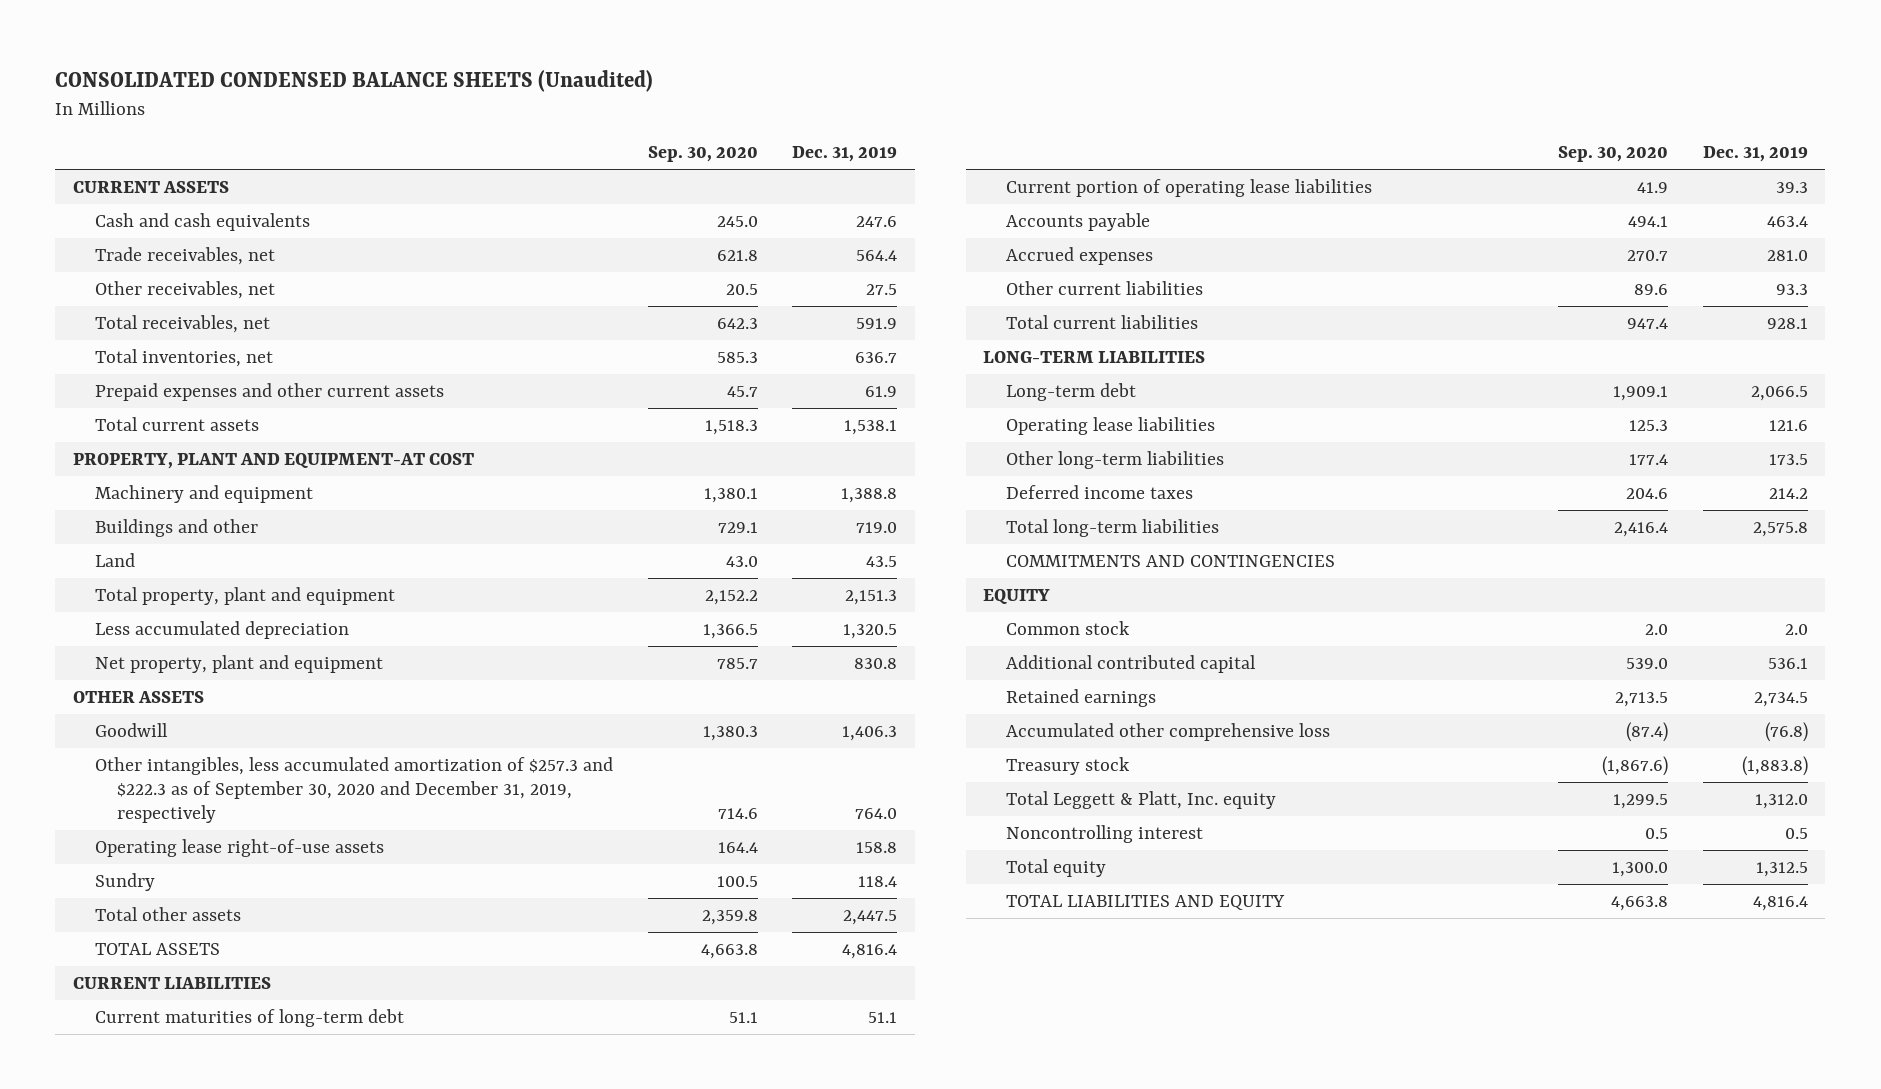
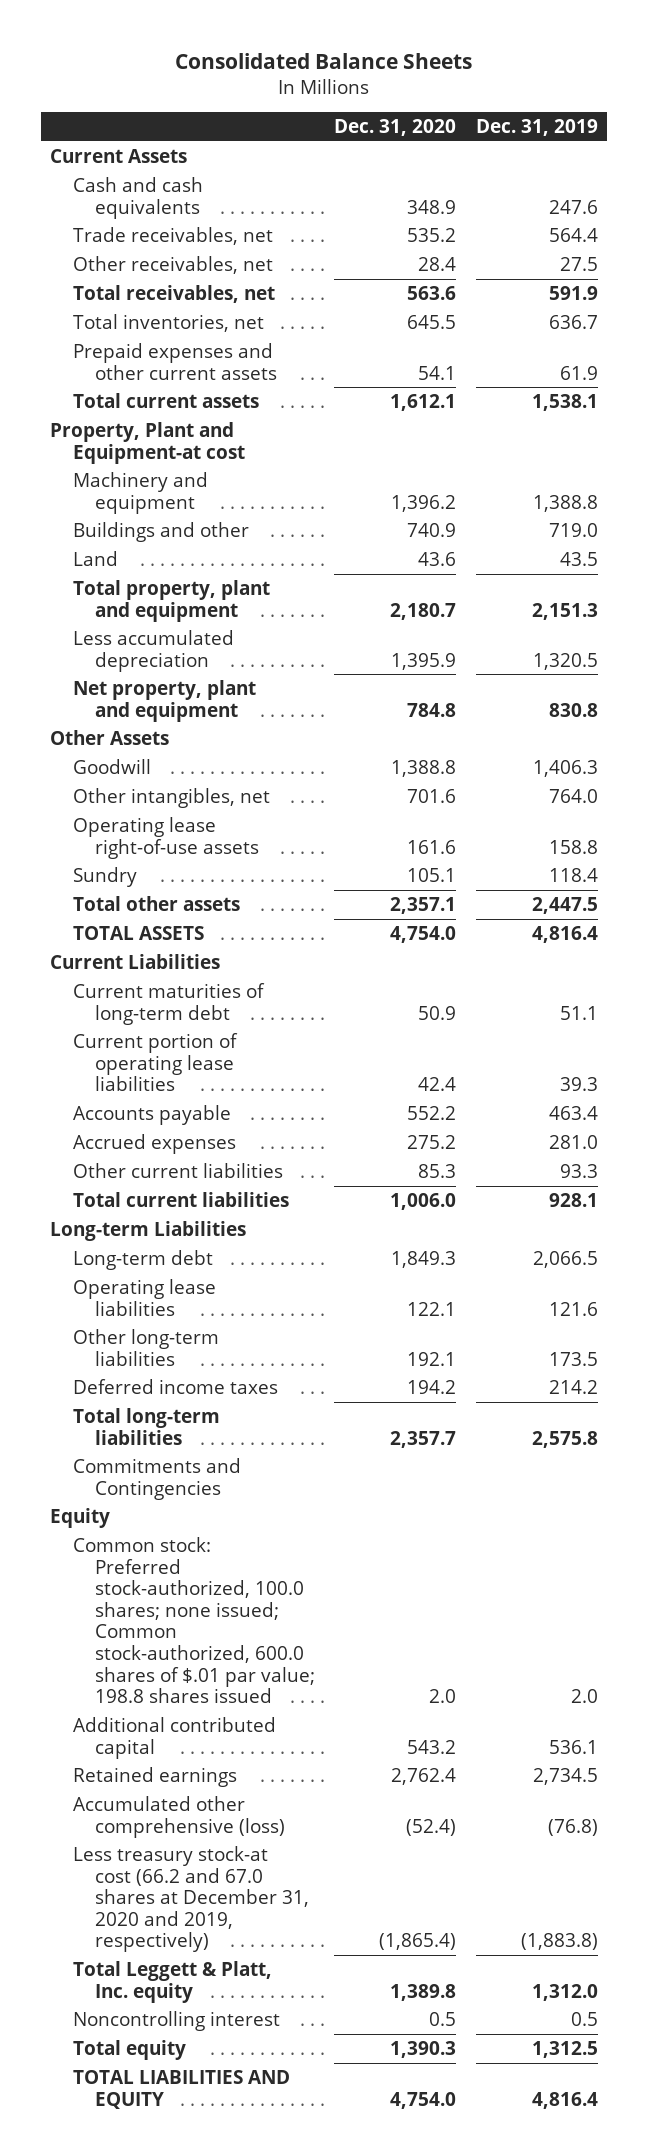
[55,70,654,93] CONSOLIDATED CONDENSED BALANCE SHEETS (Unaudited) -> [175,53,473,70] Consolidated Balance Sheets
[647,145,758,162] Sep. 30, 2020 -> none
none -> [334,119,457,137] Dec. 31, 2020
[72,180,229,193] CURRENT ASSETS -> [50,148,188,163] Current Assets
[72,452,474,469] PROPERTY, PLANT AND EQUIPMENT-AT COST -> [50,421,245,464] Property, Plant and Equipment-at cost
[72,690,204,703] OTHER ASSETS -> [50,729,170,745] Other Assets
[95,756,614,823] Other intangibles, less accumulated amortization of $257.3 and $222.3 as of September 30, 2020 and December 31, 2019, respectively -> [72,787,270,808] Other intangibles, net
[72,976,271,989] CURRENT LIABILITIES -> [50,953,221,969] Current Liabilities
[983,350,1206,363] LONG-TERM LIABILITIES -> [50,1220,247,1241] Long-term Liabilities
[1005,554,1335,567] COMMITMENTS AND CONTINGENCIES -> [72,1457,241,1500] Commitments and Contingencies
[983,588,1051,604] EQUITY -> [50,1507,111,1528] Equity
[1005,620,1130,635] Common stock -> [72,1536,316,1704] Common stock: Preferred stock-authorized, 100.0 shares; none issued; Common stock-authorized, 600.0 shares of $.01 par value; 198.8 shares issued
[1005,722,1330,741] Accumulated other comprehensive loss -> [72,1795,286,1838] Accumulated other comprehensive (loss)
[1005,756,1130,775] Treasury stock -> [72,1845,310,1953] Less treasury stock-at cost (66.2 and 67.0 shares at December 31, 2020 and 2019, respectively)

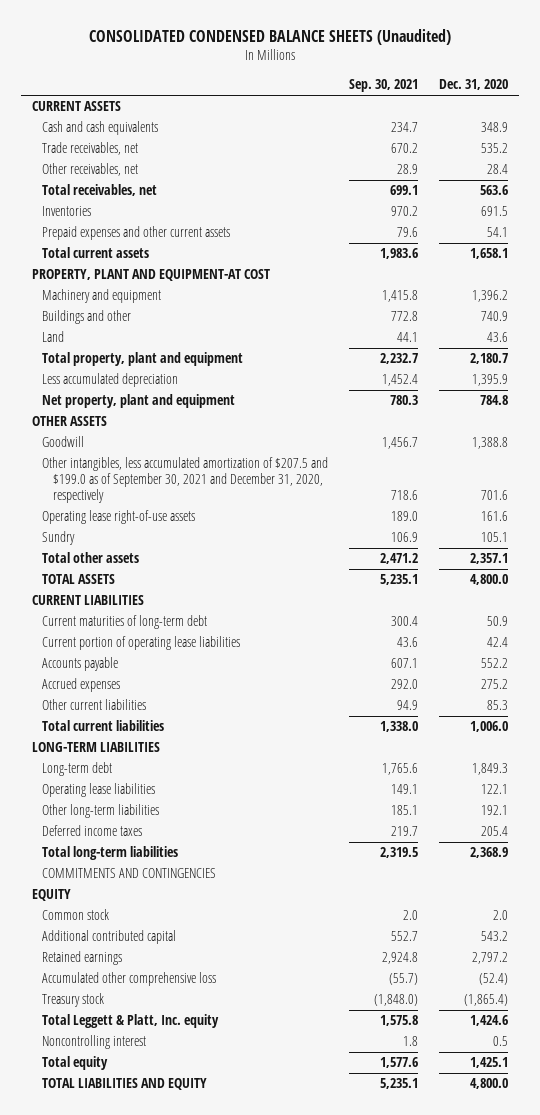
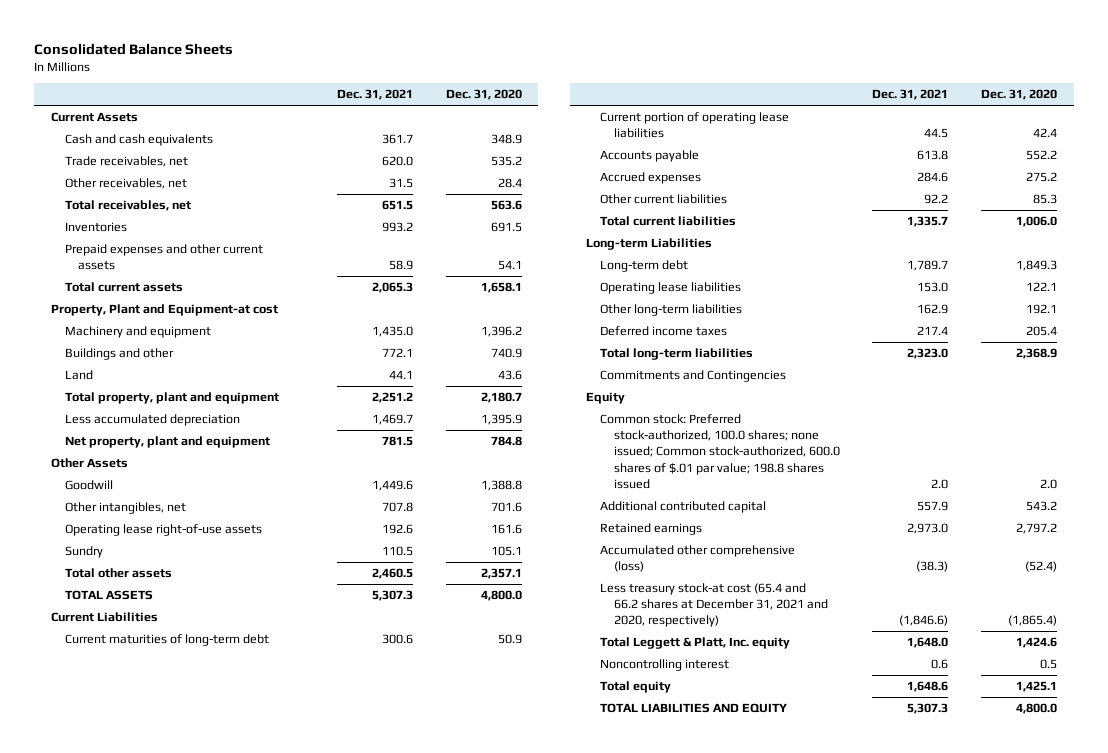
[88,29,451,46] CONSOLIDATED CONDENSED BALANCE SHEETS (Unaudited) -> [34,42,234,55] Consolidated Balance Sheets
[349,79,419,93] Sep. 30, 2021 -> none
none -> [337,89,414,101] Dec. 31, 2021
[31,101,121,112] CURRENT ASSETS -> [50,112,138,123] Current Assets
[31,269,270,282] PROPERTY, PLANT AND EQUIPMENT-AT COST -> [50,304,278,317] Property, Plant and Equipment-at cost
[31,416,107,427] OTHER ASSETS -> [50,458,128,469] Other Assets
[42,457,329,503] Other intangibles, less accumulated amortization of $207.5 and $199.0 as of September 30, 2021 and December 31, 2020, respectively -> [64,502,186,515] Other intangibles, net
[31,595,144,606] CURRENT LIABILITIES -> [50,612,158,623] Current Liabilities
[31,742,160,753] LONG-TERM LIABILITIES -> [586,238,713,251] Long-term Liabilities
[42,868,217,879] COMMITMENTS AND CONTINGENCIES -> [599,370,786,383] Commitments and Contingencies
[31,889,71,902] EQUITY -> [586,392,626,405] Equity
[42,909,110,921] Common stock -> [599,414,840,489] Common stock: Preferred stock-authorized, 100.0 shares; none issued; Common stock-authorized, 600.0 shares of $.01 par value; 198.8 shares issued
[42,972,217,987] Accumulated other comprehensive loss -> [599,545,795,573] Accumulated other comprehensive (loss)
[42,993,105,1008] Treasury stock -> [599,583,828,628] Less treasury stock-at cost (65.4 and 66.2 shares at December 31, 2021 and 2020, respectively)

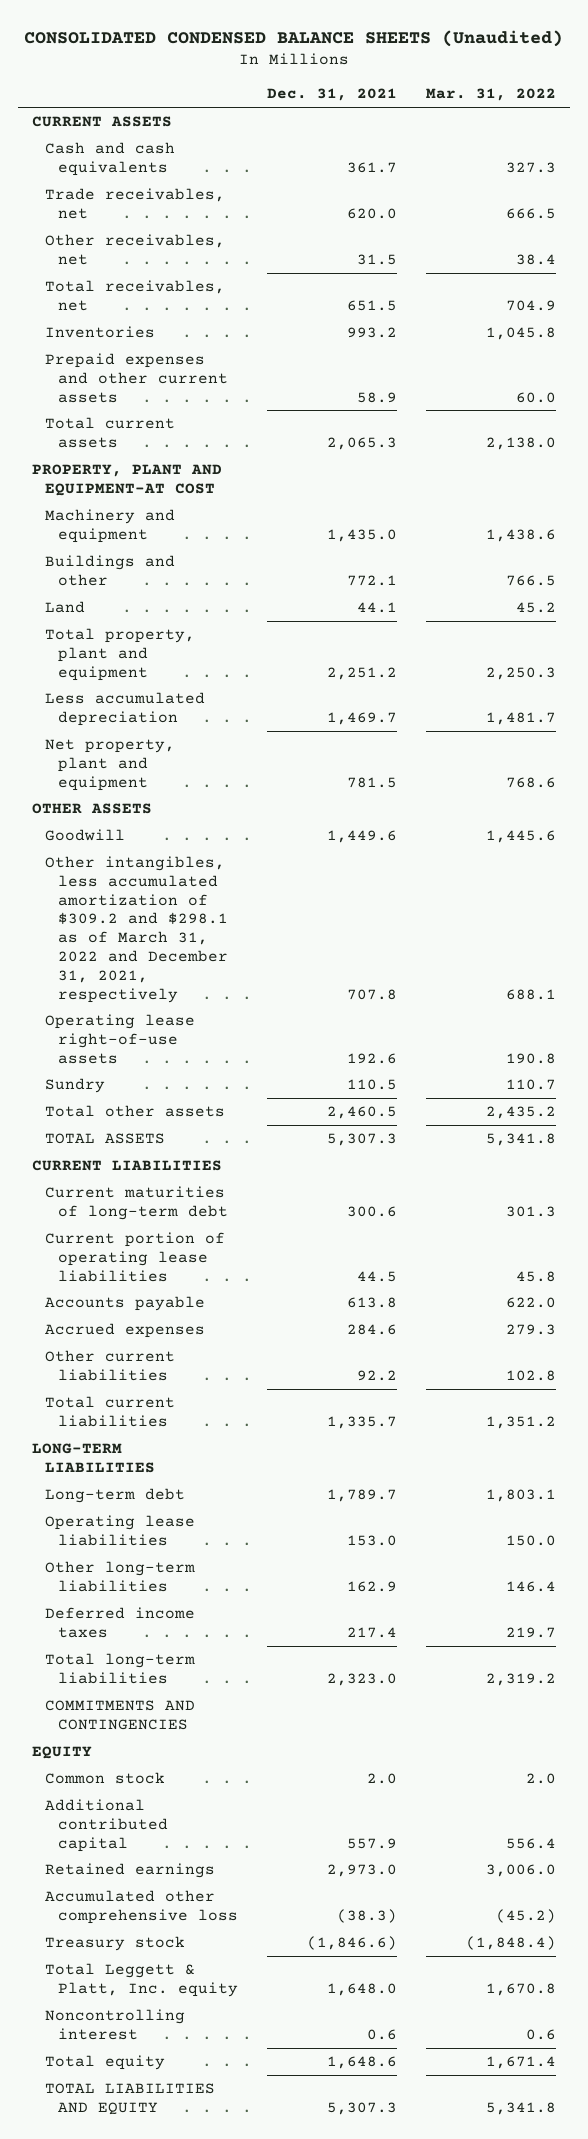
[34,42,234,55] Consolidated Balance Sheets -> [24,29,564,47] CONSOLIDATED CONDENSED BALANCE SHEETS (Unaudited)
[445,89,522,101] Dec. 31, 2020 -> none
none -> [425,88,556,102] Mar. 31, 2022
[50,112,138,123] Current Assets -> [32,116,173,128] CURRENT ASSETS
[50,304,278,317] Property, Plant and Equipment-at cost -> [32,464,223,496] PROPERTY, PLANT AND EQUIPMENT-AT COST
[50,458,128,469] Other Assets -> [32,803,153,815] OTHER ASSETS
[64,502,186,515] Other intangibles, net -> [45,856,228,1003] Other intangibles, less accumulated amortization of $309.2 and $298.1 as of March 31, 2022 and December 31, 2021, respectively
[50,612,158,623] Current Liabilities -> [32,1160,223,1172] CURRENT LIABILITIES
[586,238,713,251] Long-term Liabilities -> [32,1443,156,1473] LONG-TERM LIABILITIES
[599,370,786,383] Commitments and Contingencies -> [45,1700,196,1730] COMMITMENTS AND CONTINGENCIES
[586,392,626,405] Equity -> [32,1746,93,1760] EQUITY
[599,414,840,489] Common stock: Preferred stock-authorized, 100.0 shares; none issued; Common stock-authorized, 600.0 shares of $.01 par value; 198.8 shares issued -> [45,1772,166,1785] Common stock
[599,545,795,573] Accumulated other comprehensive (loss) -> [45,1890,238,1924] Accumulated other comprehensive loss
[599,583,828,628] Less treasury stock-at cost (65.4 and 66.2 shares at December 31, 2021 and 2020, respectively) -> [45,1936,186,1952] Treasury stock

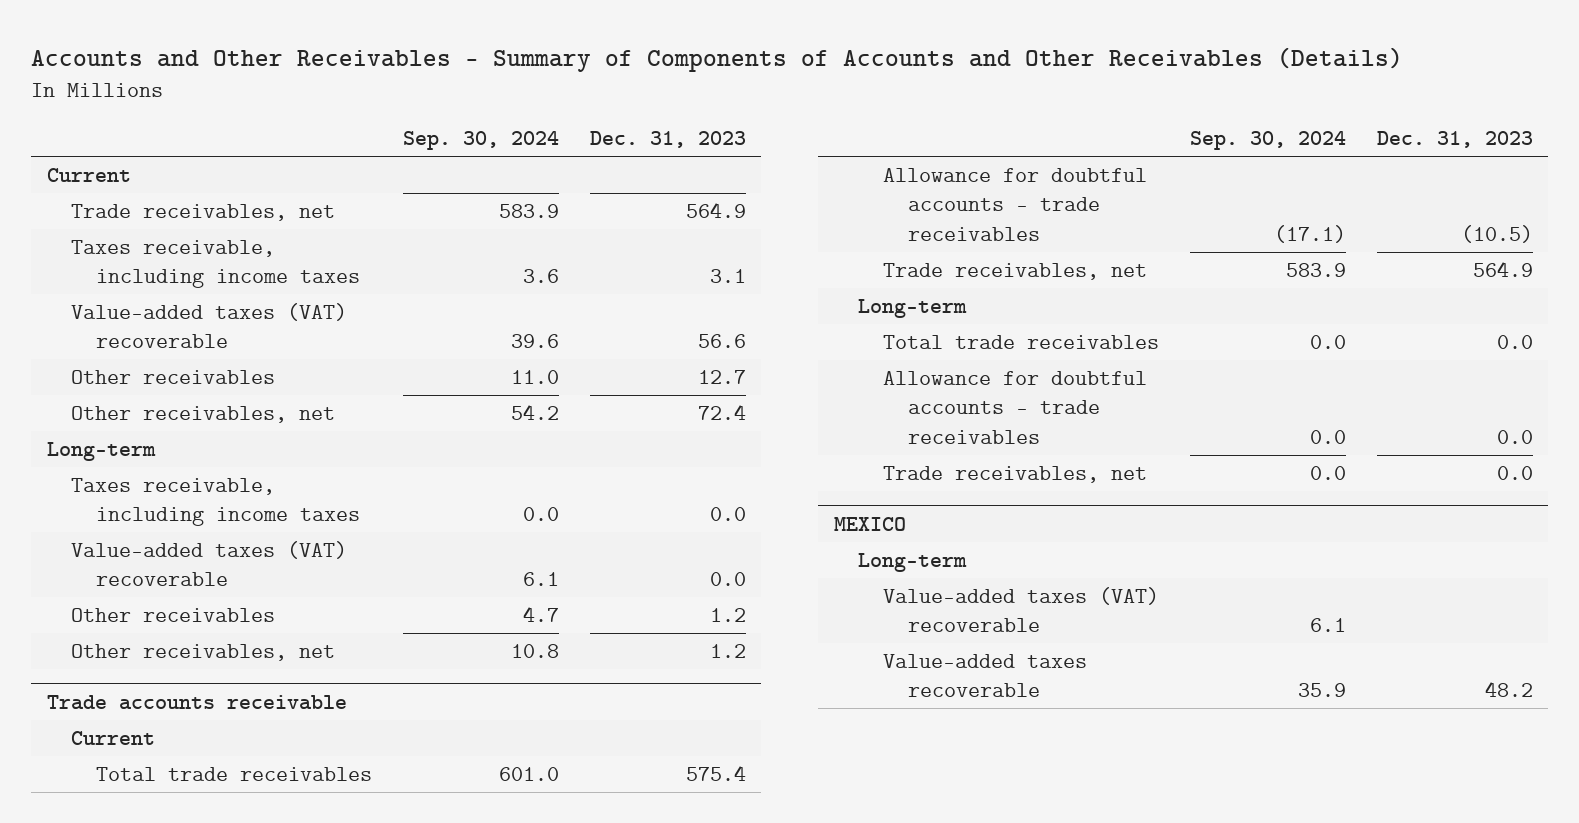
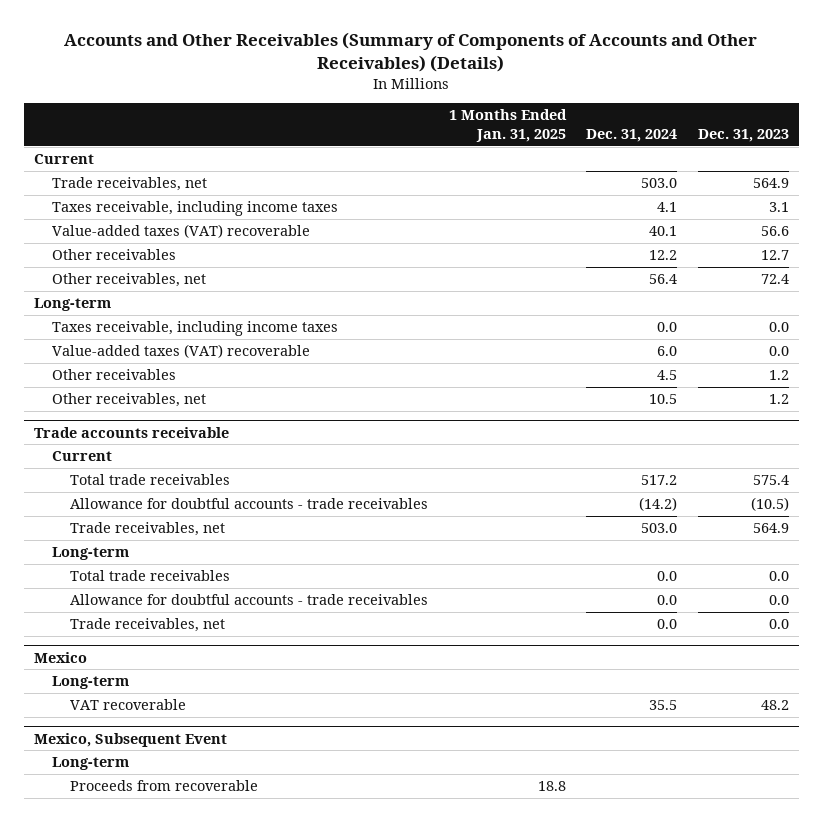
[31,47,1404,73] Accounts and Other Receivables - Summary of Components of Accounts and Other Receivables (Details) -> [64,32,758,72] Accounts and Other Receivables (Summary of Components of Accounts and Other Receivables) (Details)
[402,131,559,151] Sep. 30, 2024 -> none
none -> [448,109,567,143] 1 Months Ended Jan. 31, 2025
none -> [586,129,678,143] Dec. 31, 2024
[833,516,906,531] MEXICO -> [33,651,87,663] Mexico
[882,587,1159,633] Value-added taxes (VAT) recoverable -> none
[882,654,1087,698] Value-added taxes recoverable -> [69,699,186,711] VAT recoverable
none -> [33,732,227,747] Mexico, Subsequent Event
none -> [51,757,129,771] Long-term
none -> [69,780,258,792] Proceeds from recoverable

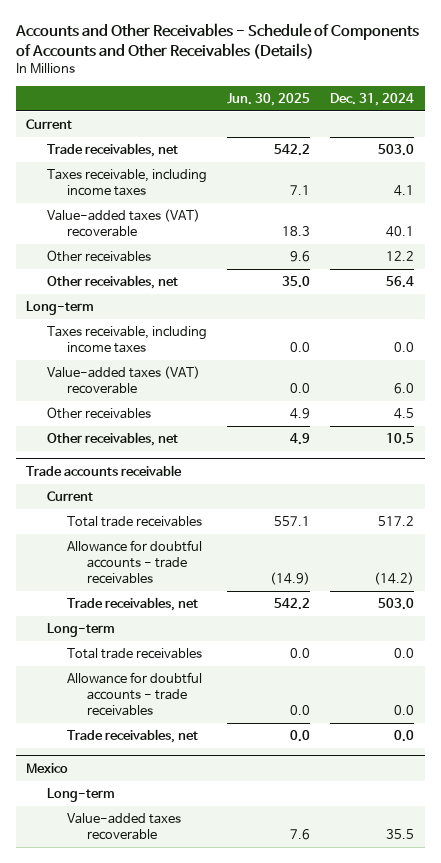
[64,32,758,72] Accounts and Other Receivables (Summary of Components of Accounts and Other Receivables) (Details) -> [15,22,420,59] Accounts and Other Receivables - Schedule of Components of Accounts and Other Receivables (Details)
[448,109,567,143] 1 Months Ended Jan. 31, 2025 -> none
[697,129,789,143] Dec. 31, 2023 -> none
none -> [226,92,310,106] Jun. 30, 2025
[33,732,227,747] Mexico, Subsequent Event -> none
[51,757,129,771] Long-term -> none
[69,780,258,792] Proceeds from recoverable -> none
[69,699,186,711] VAT recoverable -> [66,813,181,840] Value-added taxes recoverable

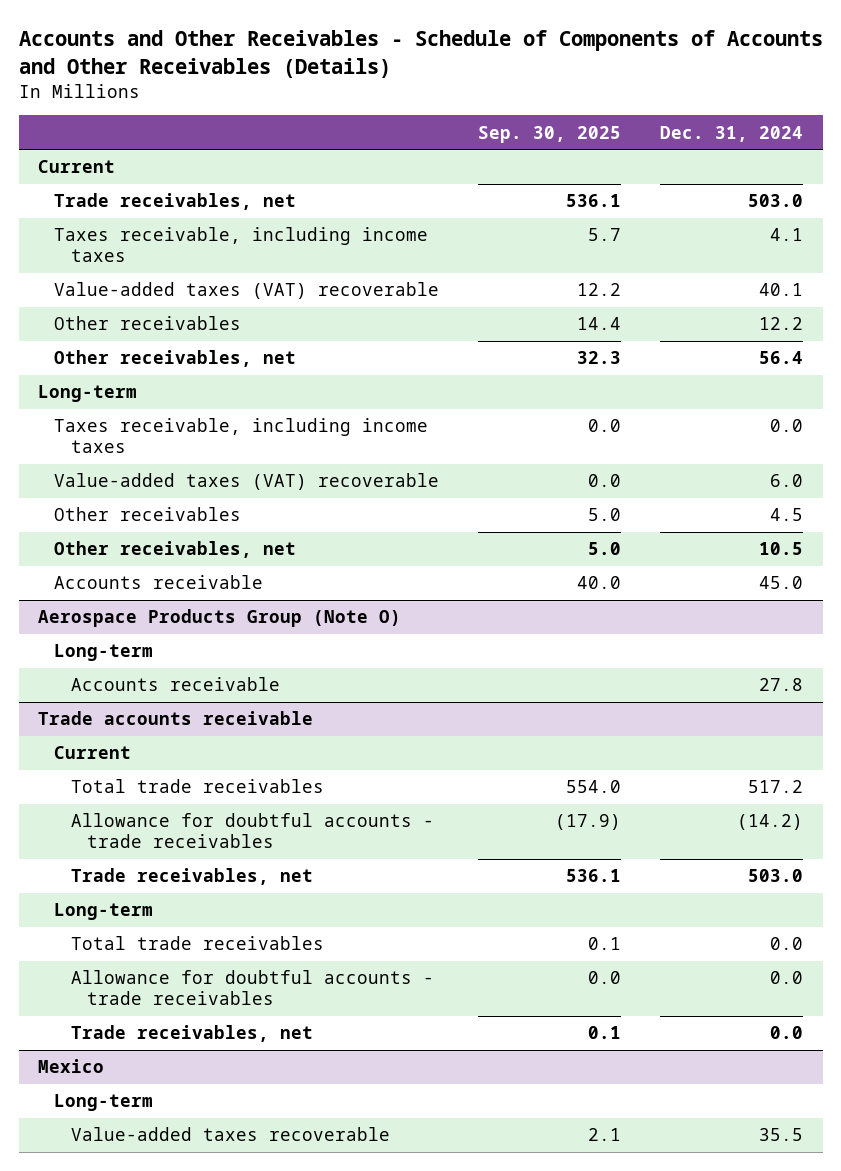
[226,92,310,106] Jun. 30, 2025 -> none
none -> [478,125,622,143] Sep. 30, 2025
none -> [54,575,264,590] Accounts receivable
none -> [38,609,402,628] Aerospace Products Group (Note O)
none -> [54,644,154,662] Long-term
none -> [70,677,280,692] Accounts receivable

